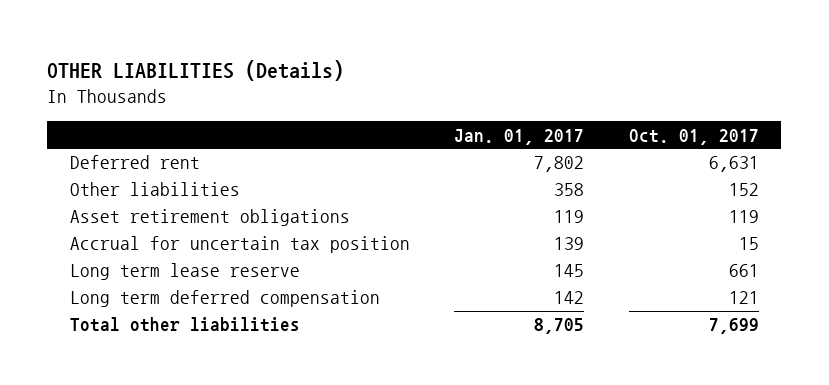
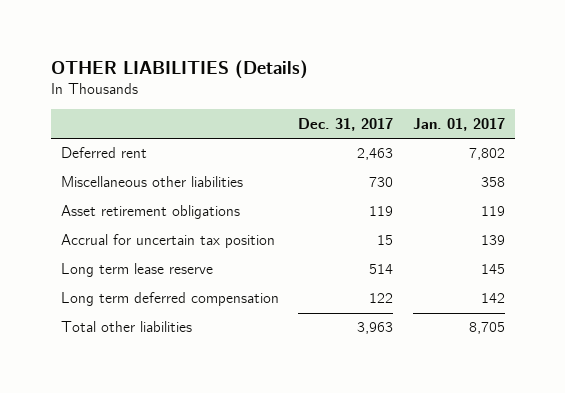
[629,128,760,145] Oct. 01, 2017 -> none
none -> [298,117,394,131] Dec. 31, 2017
[69,182,240,197] Other liabilities -> [60,176,243,188] Miscellaneous other liabilities

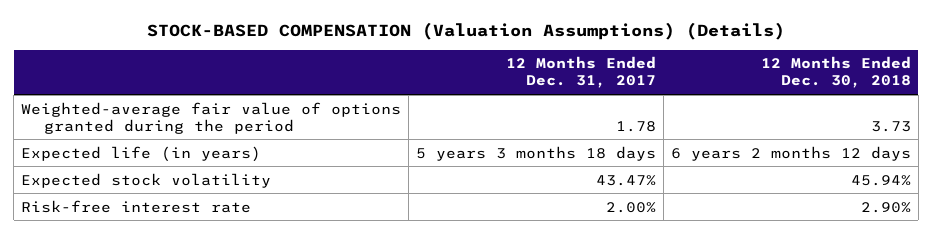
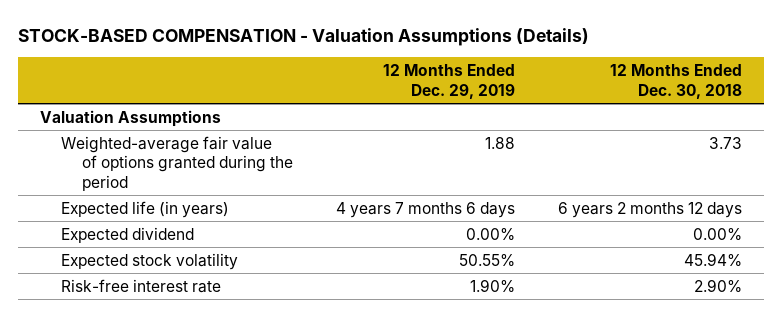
[146,21,785,40] STOCK-BASED COMPENSATION (Valuation Assumptions) (Details) -> [18,28,590,47] STOCK-BASED COMPENSATION - Valuation Assumptions (Details)
[505,56,656,89] 12 Months Ended Dec. 31, 2017 -> none
none -> [383,64,516,99] 12 Months Ended Dec. 29, 2019
none -> [39,109,221,127] Valuation Assumptions
none -> [61,226,195,243] Expected dividend

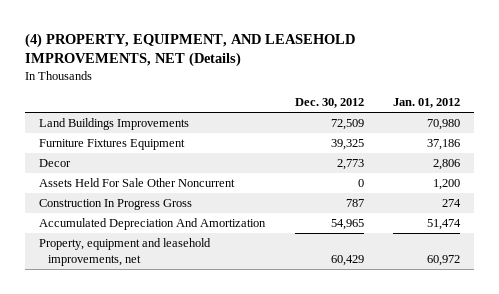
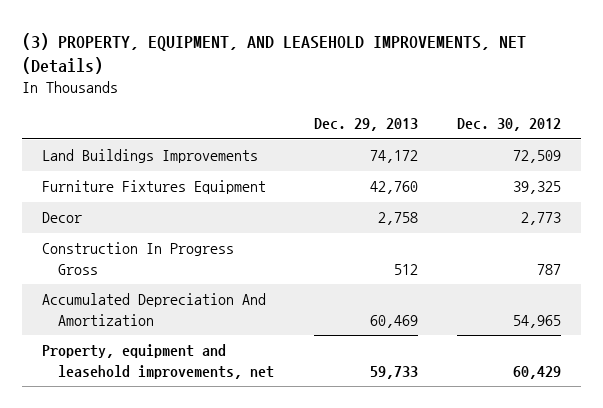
[24,33,355,68] (4) PROPERTY, EQUIPMENT, AND LEASEHOLD IMPROVEMENTS, NET (Details) -> [22,32,527,74] (3) PROPERTY, EQUIPMENT, AND LEASEHOLD IMPROVEMENTS, NET (Details)
[392,98,460,109] Jan. 01, 2012 -> none
none -> [313,118,418,132] Dec. 29, 2013
[39,177,236,187] Assets Held For Sale Other Noncurrent -> none

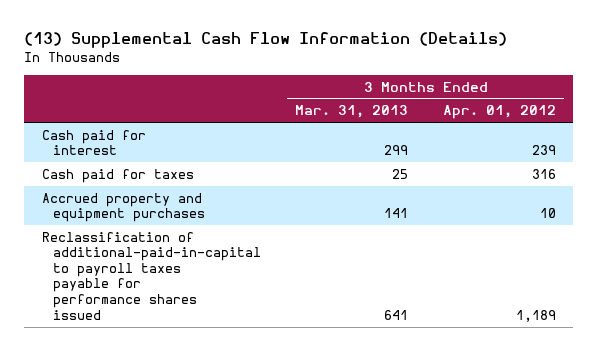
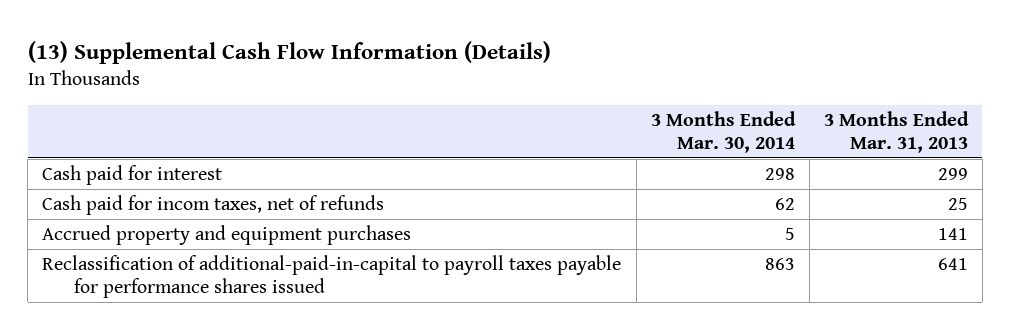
[442,105,556,120] Apr. 01, 2012 -> none
none -> [650,111,796,154] 3 Months Ended Mar. 30, 2014
[41,168,194,183] Cash paid for taxes -> [42,194,385,215] Cash paid for incom taxes, net of refunds

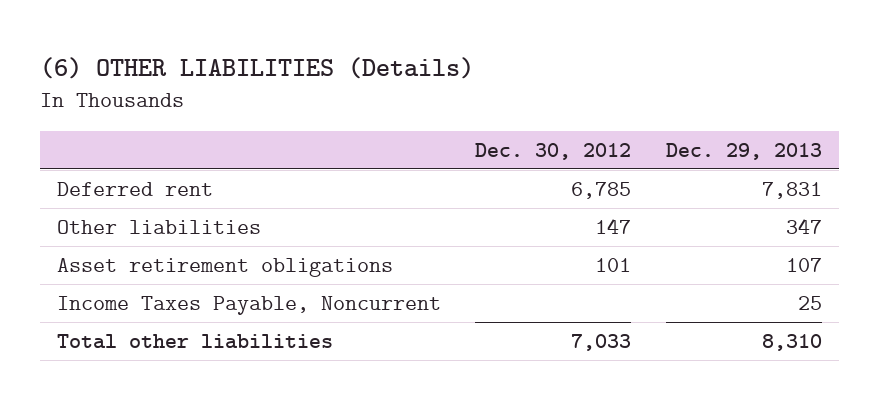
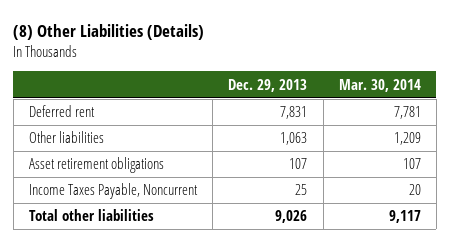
[40,57,475,80] (6) OTHER LIABILITIES (Details) -> [13,23,205,40] (8) Other Liabilities (Details)
[475,142,632,160] Dec. 30, 2012 -> none
none -> [338,78,421,92] Mar. 30, 2014
[785,218,822,235] 347 -> [280,132,308,146] 1,063
[761,334,822,352] 8,310 -> [275,210,308,224] 9,026

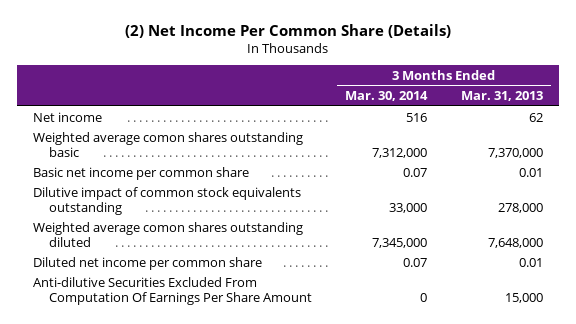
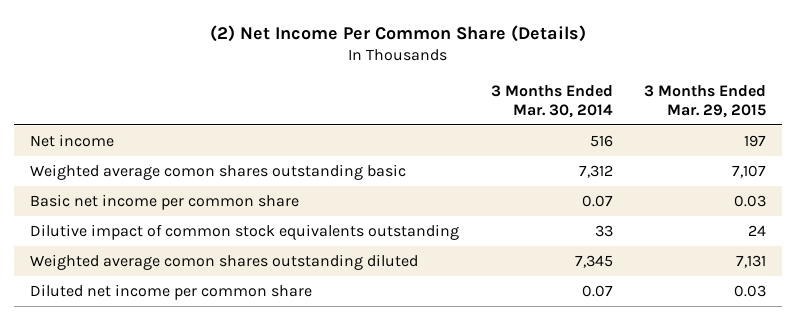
[460,91,543,102] Mar. 31, 2013 -> none
none -> [643,85,766,118] 3 Months Ended Mar. 29, 2015
[372,147,428,158] 7,312,000 -> [578,165,613,179] 7,312
[389,202,428,213] 33,000 -> [594,225,613,238] 33
[372,237,428,248] 7,345,000 -> [574,255,613,269] 7,345
[33,276,312,305] Anti-dilutive Securities Excluded From Computation Of Earnings Per Share Amount -> none

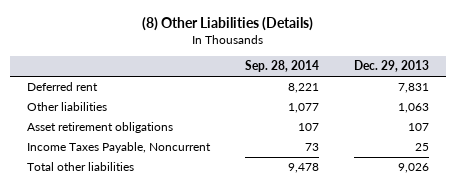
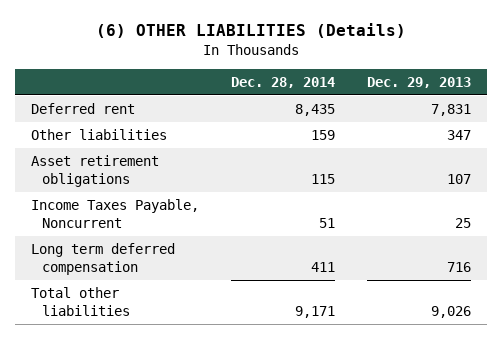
[141,17,313,32] (8) Other Liabilities (Details) -> [96,23,407,39] (6) OTHER LIABILITIES (Details)
[244,60,319,73] Sep. 28, 2014 -> none
none -> [231,76,336,88] Dec. 28, 2014
[397,103,429,114] 1,063 -> [447,130,472,141] 347
none -> [30,243,175,275] Long term deferred compensation

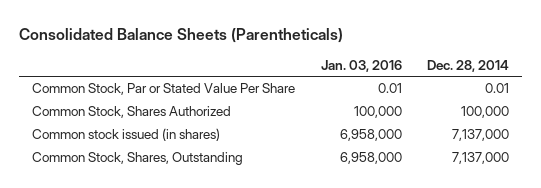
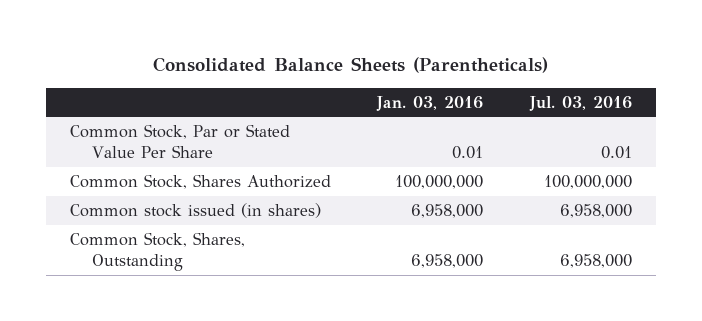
[427,59,510,72] Dec. 28, 2014 -> none
none -> [529,95,633,111] Jul. 03, 2016
[353,106,402,119] 100,000 -> [395,174,484,189] 100,000,000

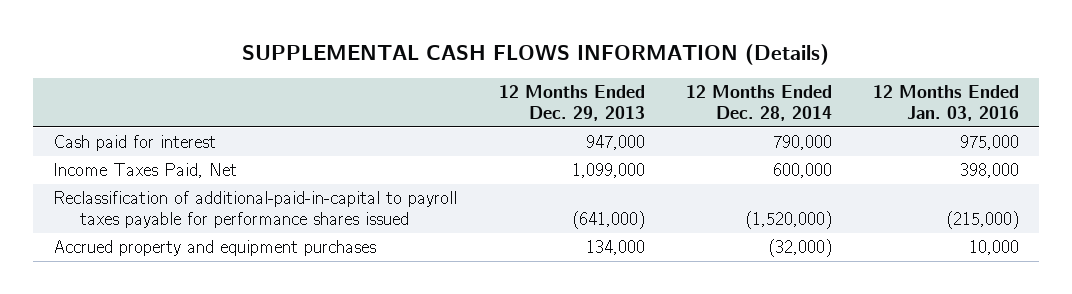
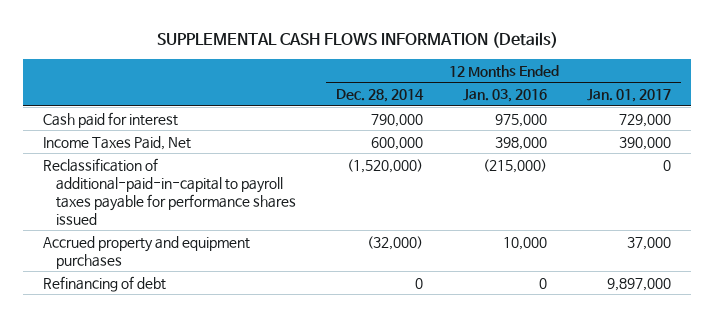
[498,85,645,122] 12 Months Ended Dec. 29, 2013 -> none
none -> [586,88,671,102] Jan. 01, 2017
none -> [43,275,167,292] Refinancing of debt

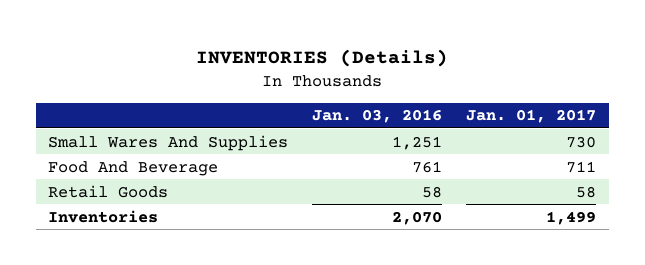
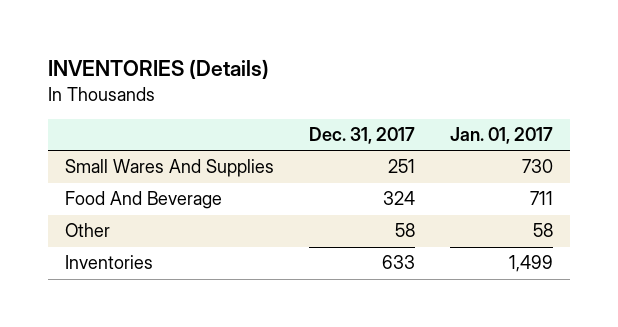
[312,109,443,124] Jan. 03, 2016 -> none
none -> [309,127,416,145] Dec. 31, 2017
[48,184,169,198] Retail Goods -> [65,223,111,238] Other

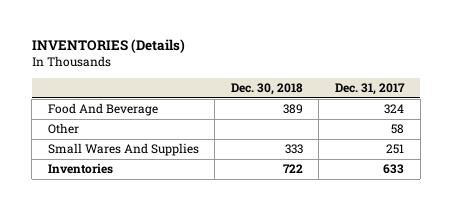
[449,127,553,145] Jan. 01, 2017 -> none
none -> [230,83,303,96] Dec. 30, 2018
[65,159,275,178] Small Wares And Supplies -> [47,143,199,157] Small Wares And Supplies

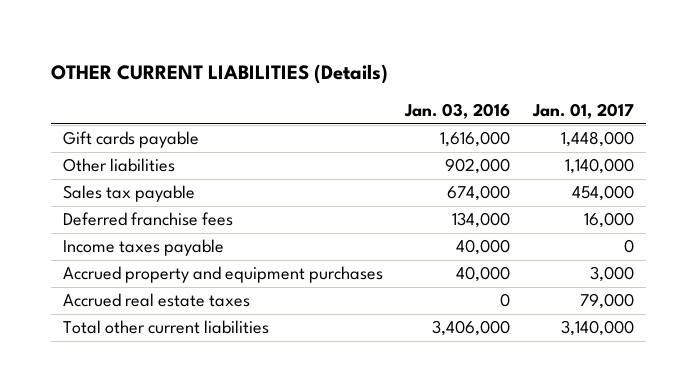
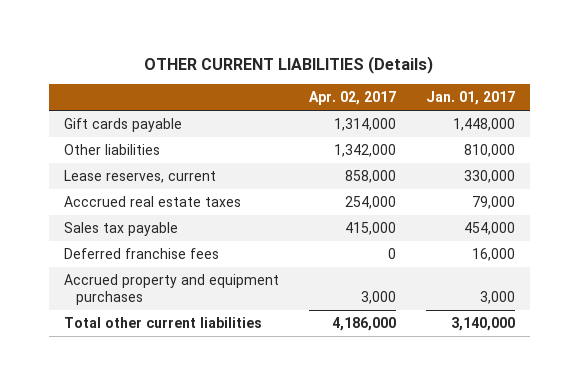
[404,103,511,120] Jan. 03, 2016 -> none
none -> [308,91,396,106] Apr. 02, 2017
[565,158,635,175] 1,140,000 -> [463,143,515,157] 810,000
none -> [63,169,216,183] Lease reserves, current
none -> [63,195,241,207] Acccrued real estate taxes
[62,239,224,257] Income taxes payable -> none
[62,293,250,308] Accrued real estate taxes -> none

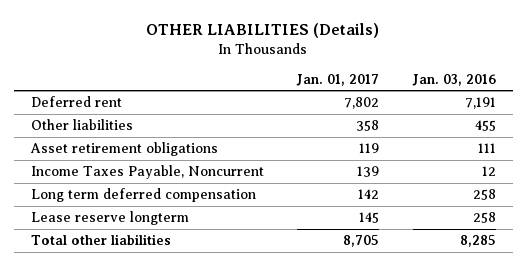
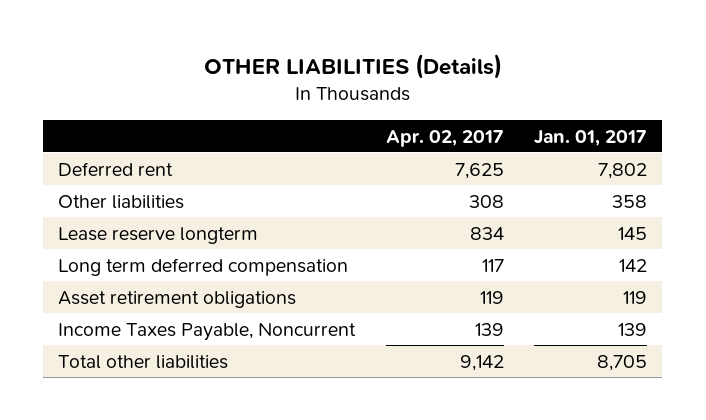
[412,73,497,86] Jan. 03, 2016 -> none
none -> [385,129,504,147] Apr. 02, 2017
[30,211,189,226] Lease reserve longterm -> [58,226,259,244] Lease reserve longterm
[30,188,256,203] Long term deferred compensation -> [58,257,349,276] Long term deferred compensation

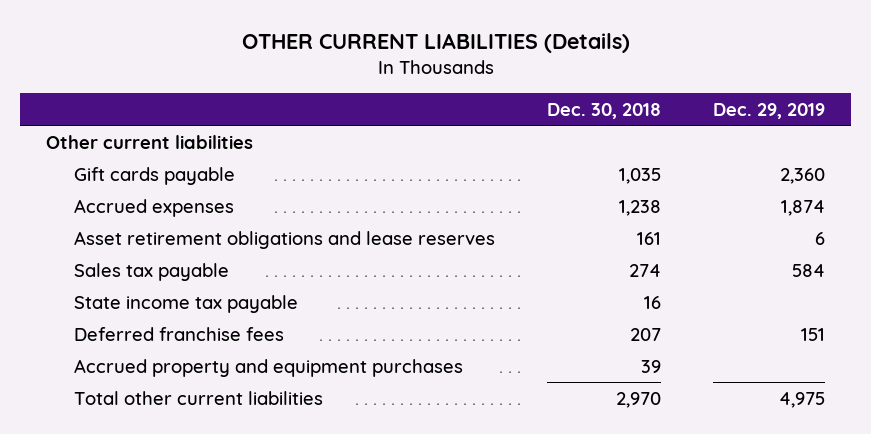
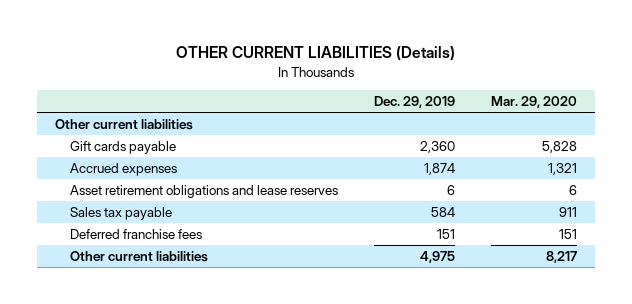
[546,102,661,119] Dec. 30, 2018 -> none
none -> [490,96,577,109] Mar. 29, 2020
[73,294,298,313] State income tax payable -> none
[73,358,463,377] Accrued property and equipment purchases -> none
[73,390,323,405] Total other current liabilities -> [69,250,208,262] Other current liabilities

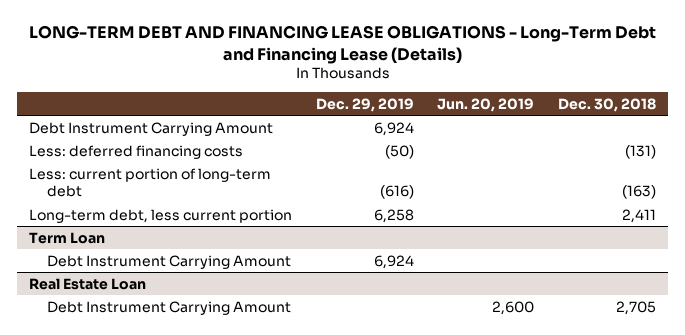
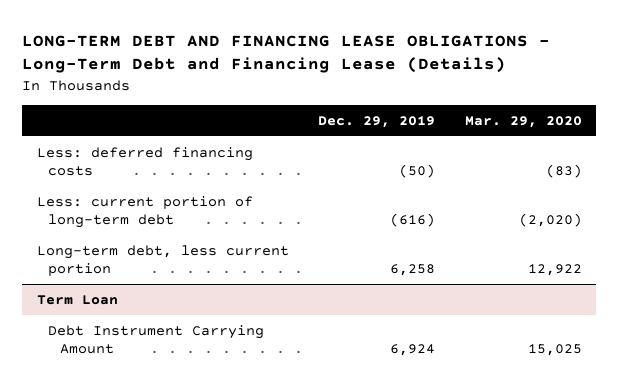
[437,97,535,112] Jun. 20, 2019 -> none
[558,97,657,112] Dec. 30, 2018 -> none
none -> [464,115,582,128] Mar. 29, 2020
[28,121,273,136] Debt Instrument Carrying Amount -> none
[28,277,146,290] Real Estate Loan -> none
[46,300,291,315] Debt Instrument Carrying Amount -> none

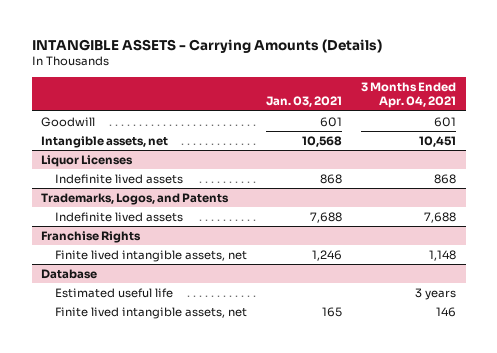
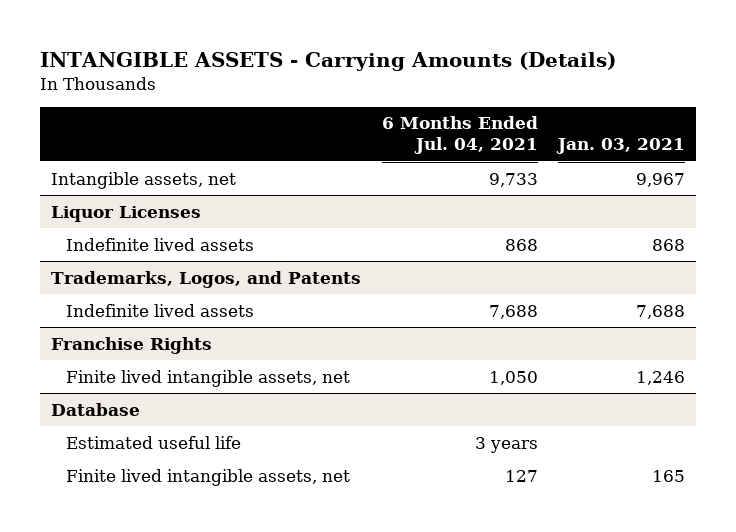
[361,81,457,109] 3 Months Ended Apr. 04, 2021 -> none
none -> [381,116,538,155] 6 Months Ended Jul. 04, 2021
[41,116,96,127] Goodwill -> none
[301,135,342,147] 10,568 -> [636,172,686,187] 9,967

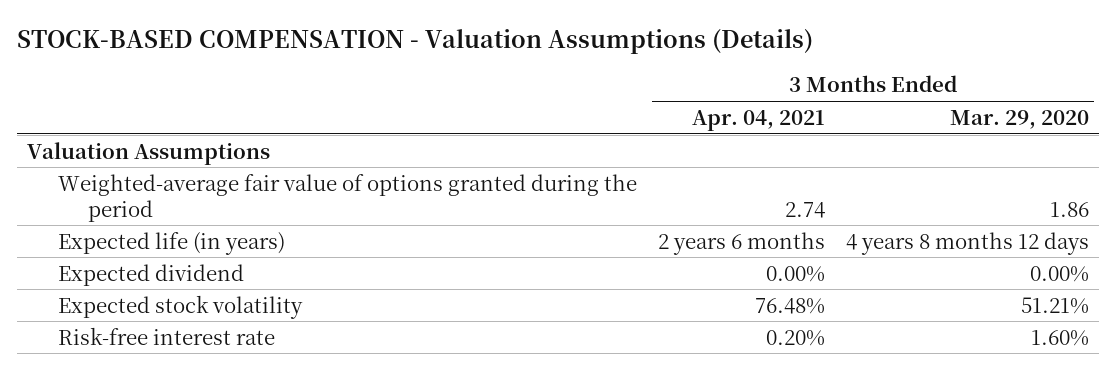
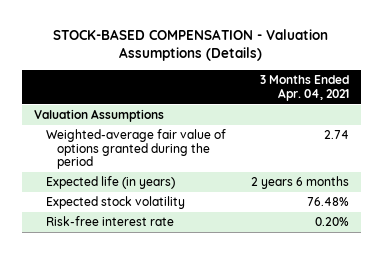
[949,109,1089,129] Mar. 29, 2020 -> none
[57,263,244,286] Expected dividend -> none

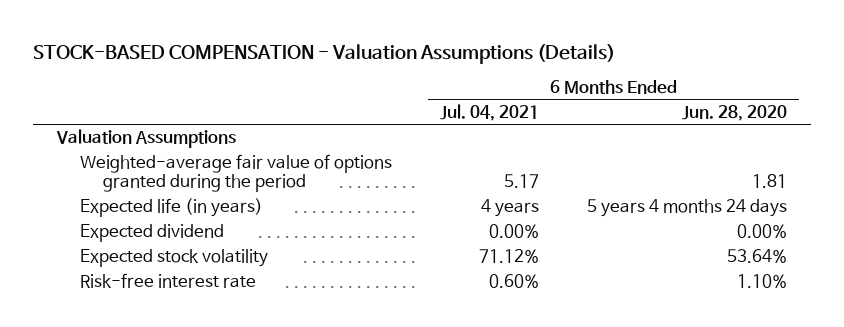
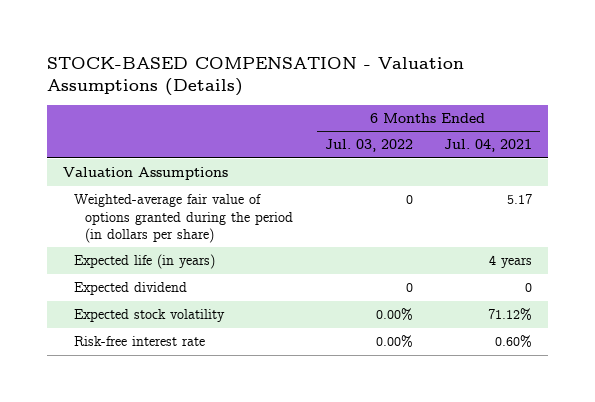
[682,104,788,121] Jun. 28, 2020 -> none
none -> [324,139,413,153] Jul. 03, 2022
[80,154,393,193] Weighted-average fair value of options granted during the period -> [73,194,293,243] Weighted-average fair value of options granted during the period (in dollars per share)
[489,224,540,239] 0.00% -> [525,283,533,293] 0

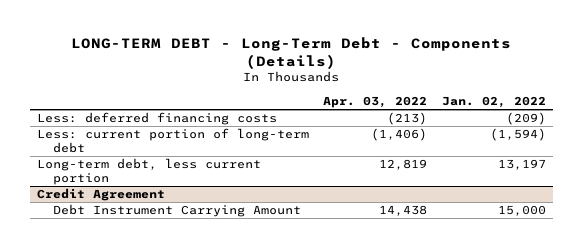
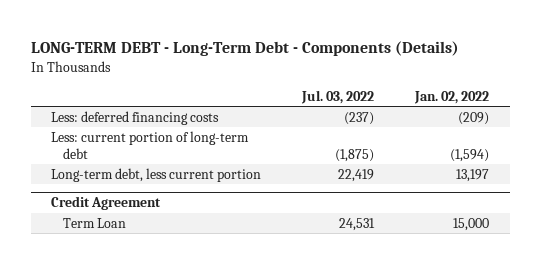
[323,96,428,109] Apr. 03, 2022 -> none
none -> [301,89,375,104] Jul. 03, 2022
[52,204,301,218] Debt Instrument Carrying Amount -> [62,218,126,229] Term Loan

